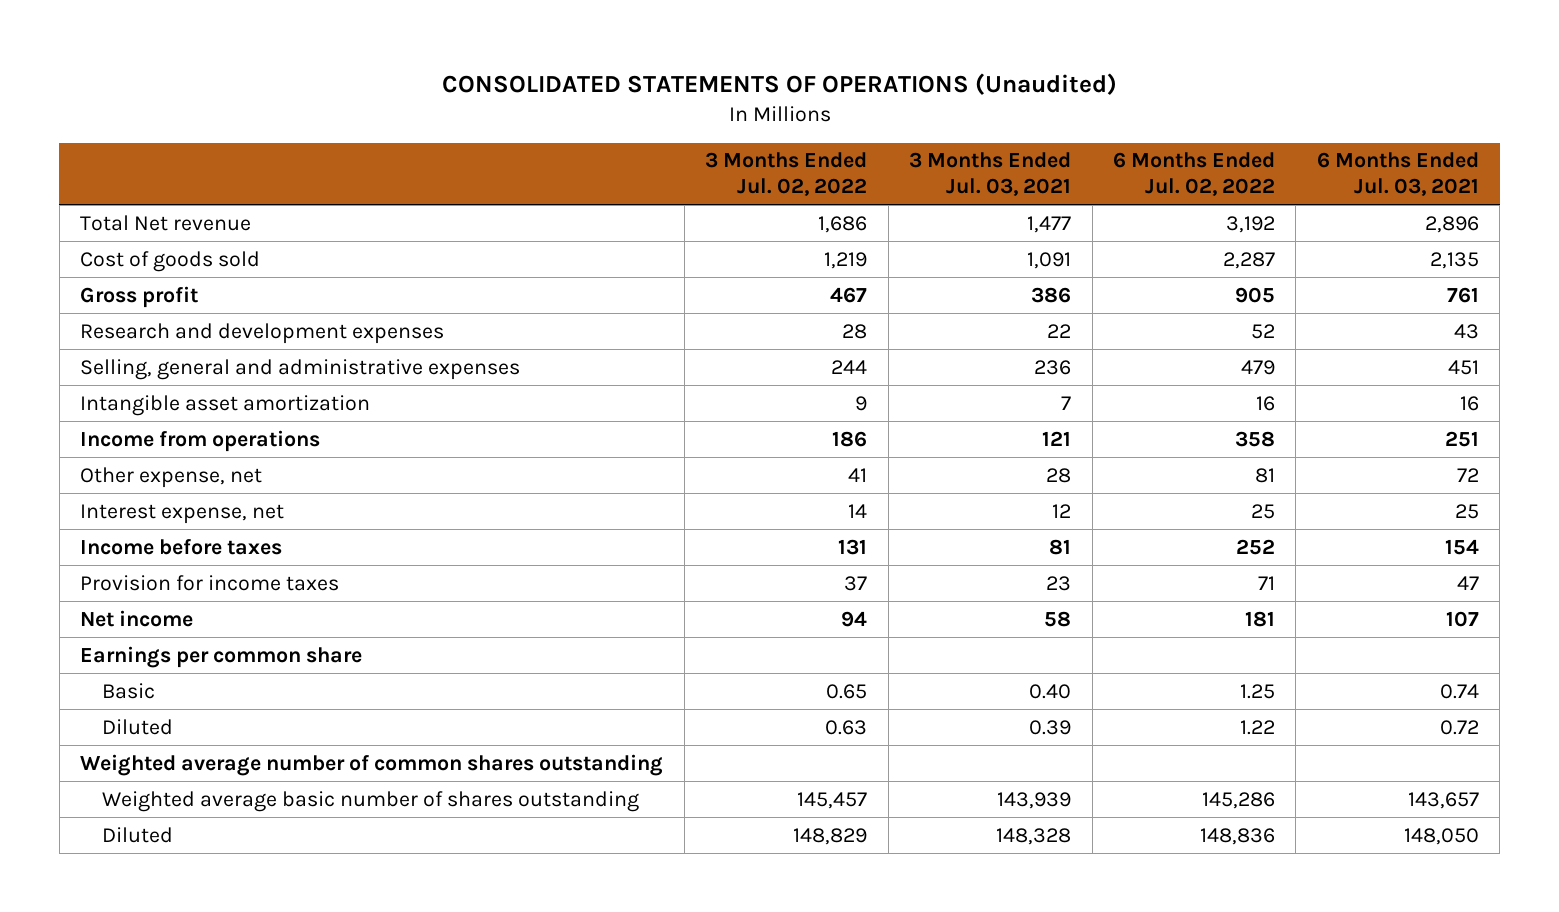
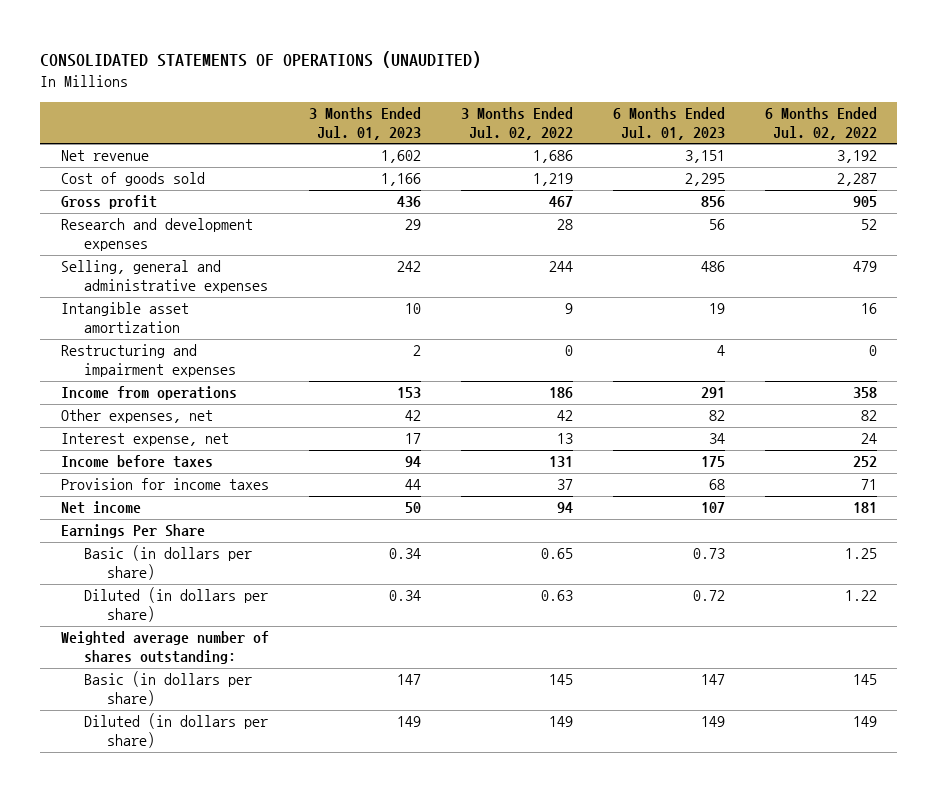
[441,73,1117,96] CONSOLIDATED STATEMENTS OF OPERATIONS (Unaudited) -> [40,50,482,68] CONSOLIDATED STATEMENTS OF OPERATIONS (UNAUDITED)
[909,152,1072,196] 3 Months Ended Jul. 03, 2021 -> none
[1316,152,1479,196] 6 Months Ended Jul. 03, 2021 -> none
none -> [308,107,421,140] 3 Months Ended Jul. 01, 2023
none -> [613,107,726,140] 6 Months Ended Jul. 01, 2023
[80,214,252,231] Total Net revenue -> [60,150,149,162] Net revenue
none -> [60,344,236,378] Restructuring and impairment expenses
[80,466,263,488] Other expense, net -> [60,409,213,424] Other expenses, net
[848,467,868,482] 41 -> [556,410,573,422] 42
[1254,467,1275,483] 81 -> [861,410,878,422] 82
[848,503,868,518] 14 -> [556,433,573,445] 13
[1250,503,1275,519] 25 -> [861,433,878,445] 24
[102,790,640,812] Weighted average basic number of shares outstanding -> none
[80,645,363,668] Earnings per common share -> [60,524,205,539] Earnings Per Share
[102,682,156,699] Basic -> [83,545,252,581] Basic (in dollars per share)
[102,718,174,735] Diluted -> [83,587,268,623] Diluted (in dollars per share)
[80,753,664,776] Weighted average number of common shares outstanding -> [60,631,269,665] Weighted average number of shares outstanding:
none -> [83,671,252,707] Basic (in dollars per share)
[102,826,174,843] Diluted -> [83,713,268,749] Diluted (in dollars per share)
[793,827,868,845] 148,829 -> [548,716,573,728] 149
[1199,827,1275,845] 148,836 -> [853,716,878,728] 149

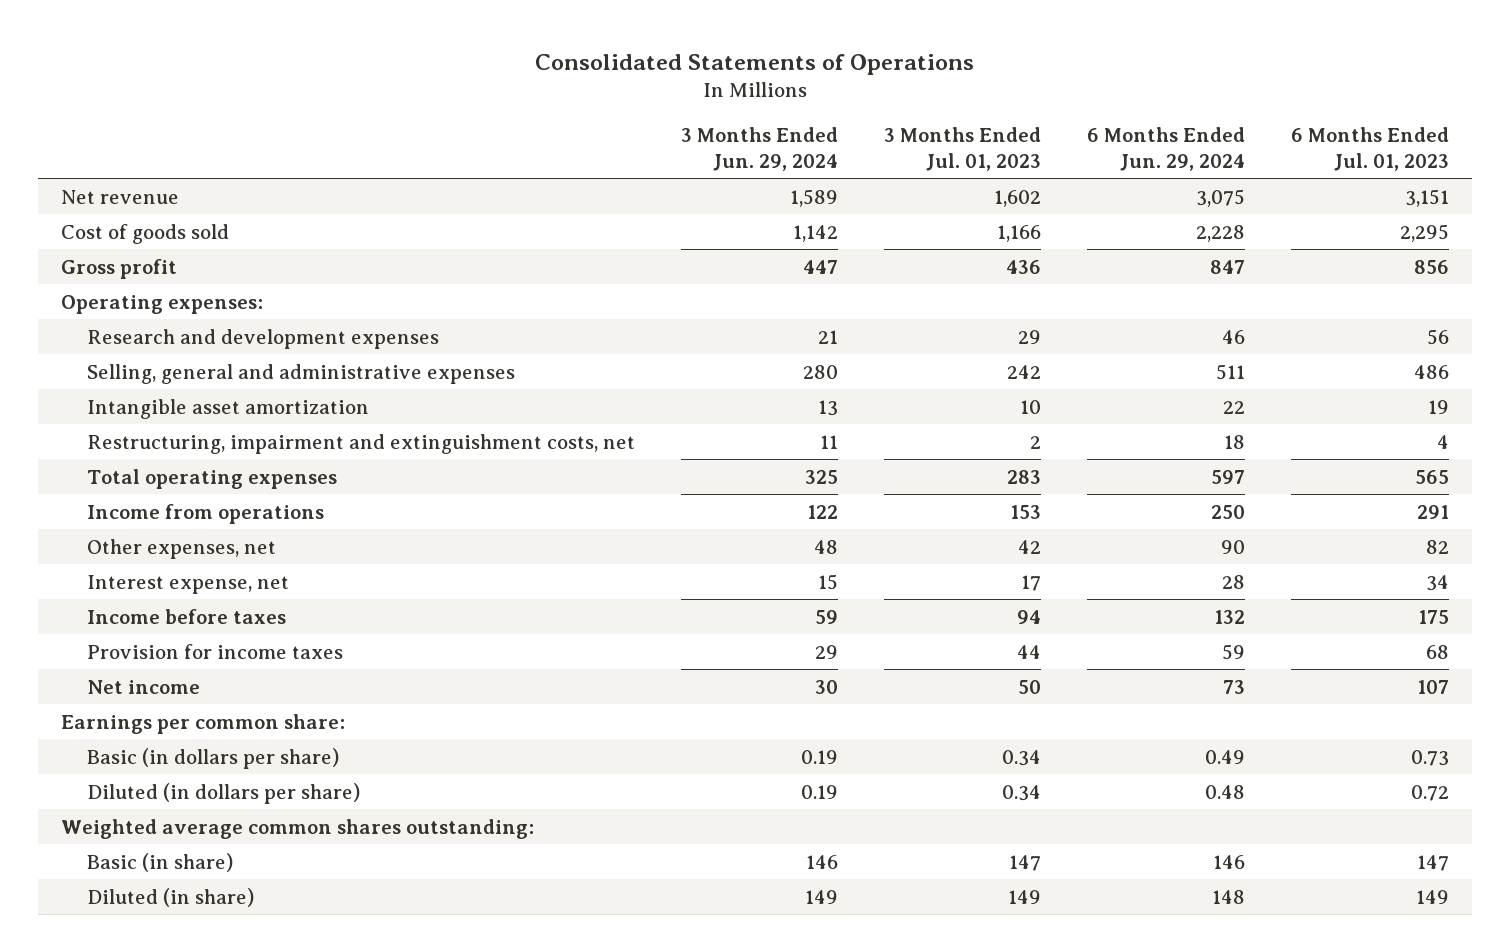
[40,50,482,68] CONSOLIDATED STATEMENTS OF OPERATIONS (UNAUDITED) -> [535,53,975,75] Consolidated Statements of Operations
[460,107,573,140] 3 Months Ended Jul. 02, 2022 -> none
[765,107,878,140] 6 Months Ended Jul. 02, 2022 -> none
none -> [680,127,838,171] 3 Months Ended Jun. 29, 2024
none -> [1087,127,1246,171] 6 Months Ended Jun. 29, 2024
none -> [60,294,263,314] Operating expenses:
[60,344,236,378] Restructuring and impairment expenses -> none
none -> [86,433,635,454] Restructuring, impairment and extinguishment costs, net
none -> [86,468,337,489] Total operating expenses
[60,524,205,539] Earnings Per Share -> [60,713,345,734] Earnings per common share:
[60,631,269,665] Weighted average number of shares outstanding: -> [60,818,534,839] Weighted average common shares outstanding:
[83,671,252,707] Basic (in dollars per share) -> [86,852,233,872] Basic (in share)
[83,713,268,749] Diluted (in dollars per share) -> [86,887,254,907] Diluted (in share)

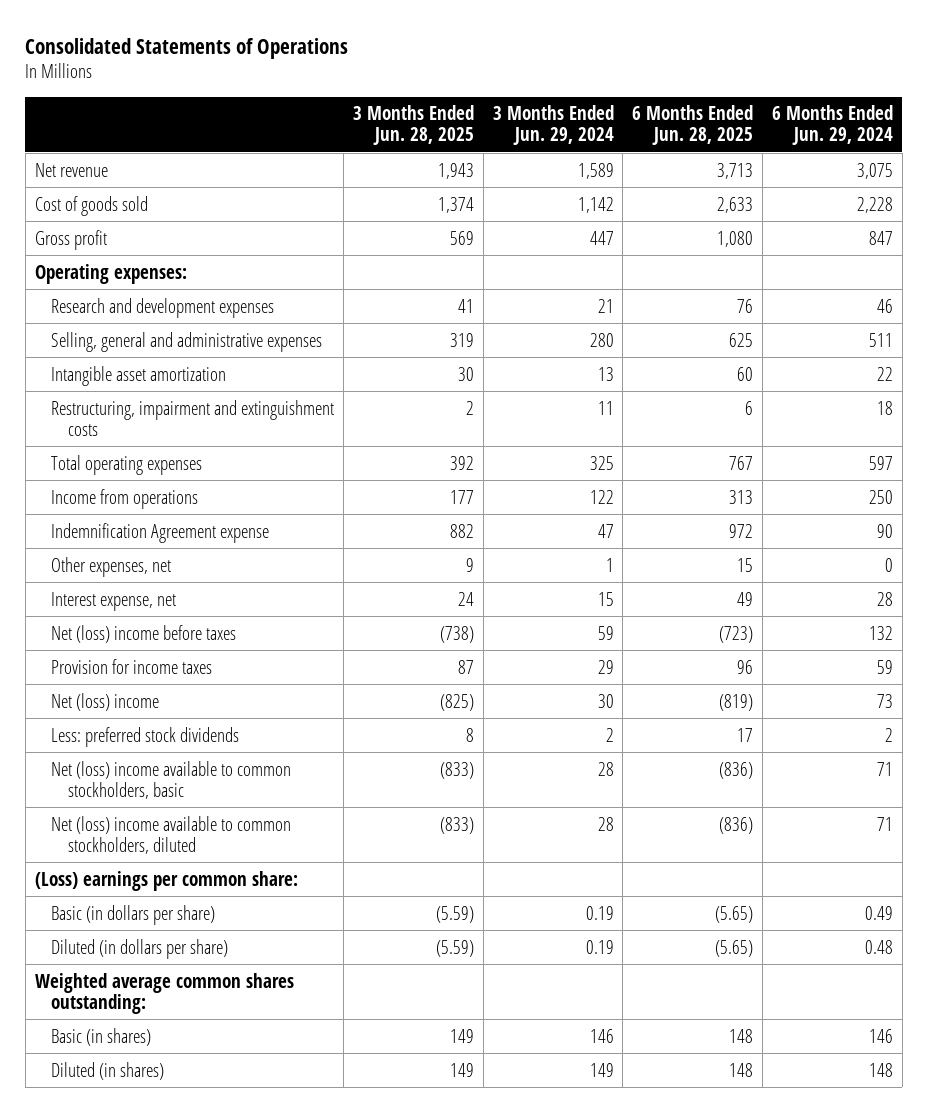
[883,127,1041,171] 3 Months Ended Jul. 01, 2023 -> none
[1291,127,1450,171] 6 Months Ended Jul. 01, 2023 -> none
none -> [352,105,474,146] 3 Months Ended Jun. 28, 2025
none -> [632,105,754,146] 6 Months Ended Jun. 28, 2025
[86,433,635,454] Restructuring, impairment and extinguishment costs, net -> [51,399,335,436] Restructuring, impairment and extinguishment costs
none -> [51,522,270,543] Indemnification Agreement expense
[813,539,838,554] 48 -> [605,557,614,572] 1
[1221,539,1246,554] 90 -> [885,557,894,572] 0
[86,608,286,624] Income before taxes -> [51,624,237,643] Net (loss) income before taxes
[86,679,200,694] Net income -> [51,692,160,711] Net (loss) income
none -> [51,726,240,747] Less: preferred stock dividends
none -> [51,760,292,799] Net (loss) income available to common stockholders, basic
none -> [51,815,292,854] Net (loss) income available to common stockholders, diluted
[60,713,345,734] Earnings per common share: -> [34,870,298,891] (Loss) earnings per common share:
[86,852,233,872] Basic (in share) -> [51,1027,152,1046] Basic (in shares)
[86,887,254,907] Diluted (in share) -> [51,1061,165,1080] Diluted (in shares)

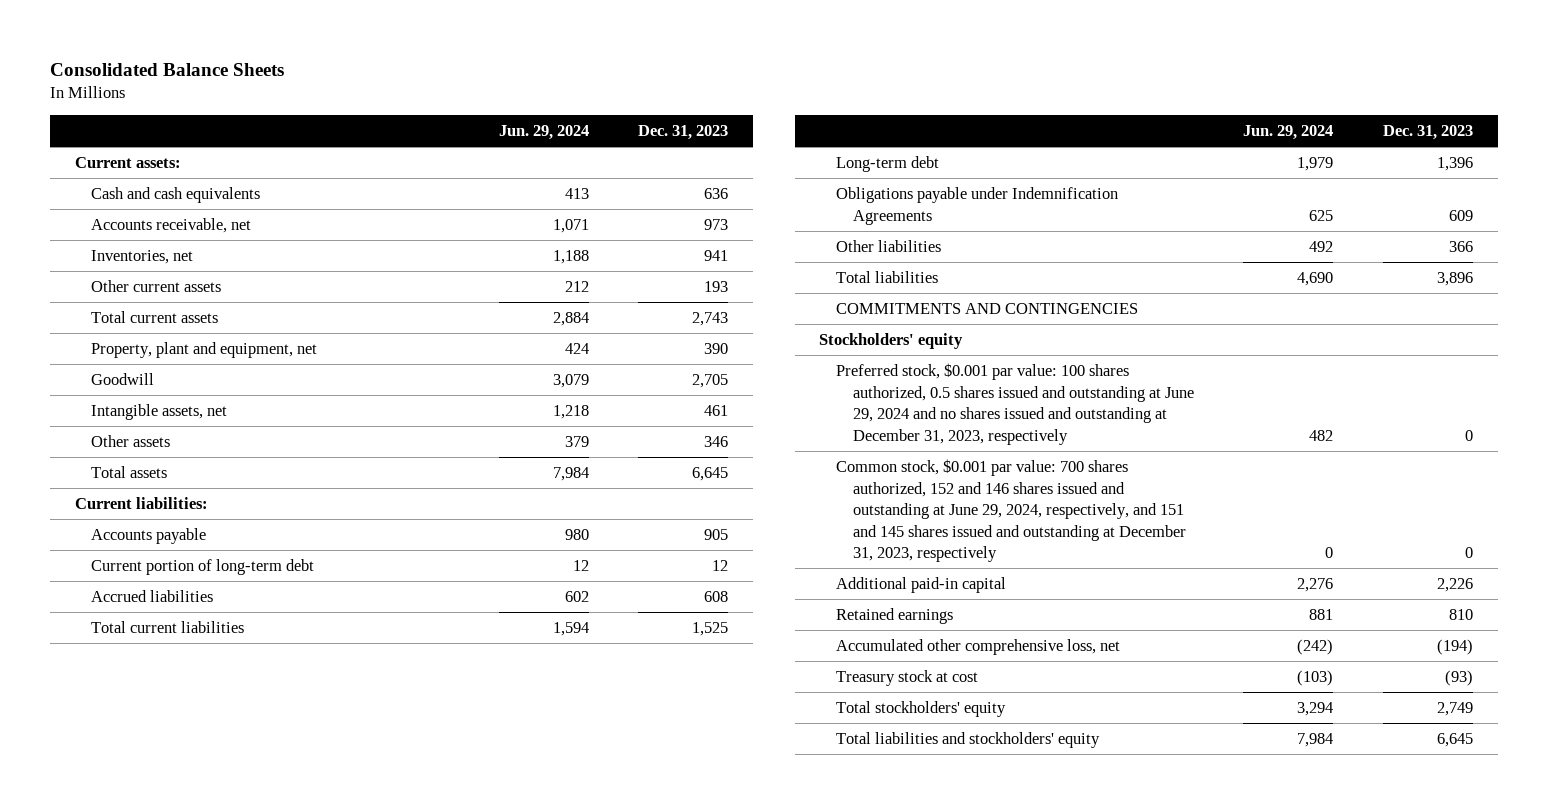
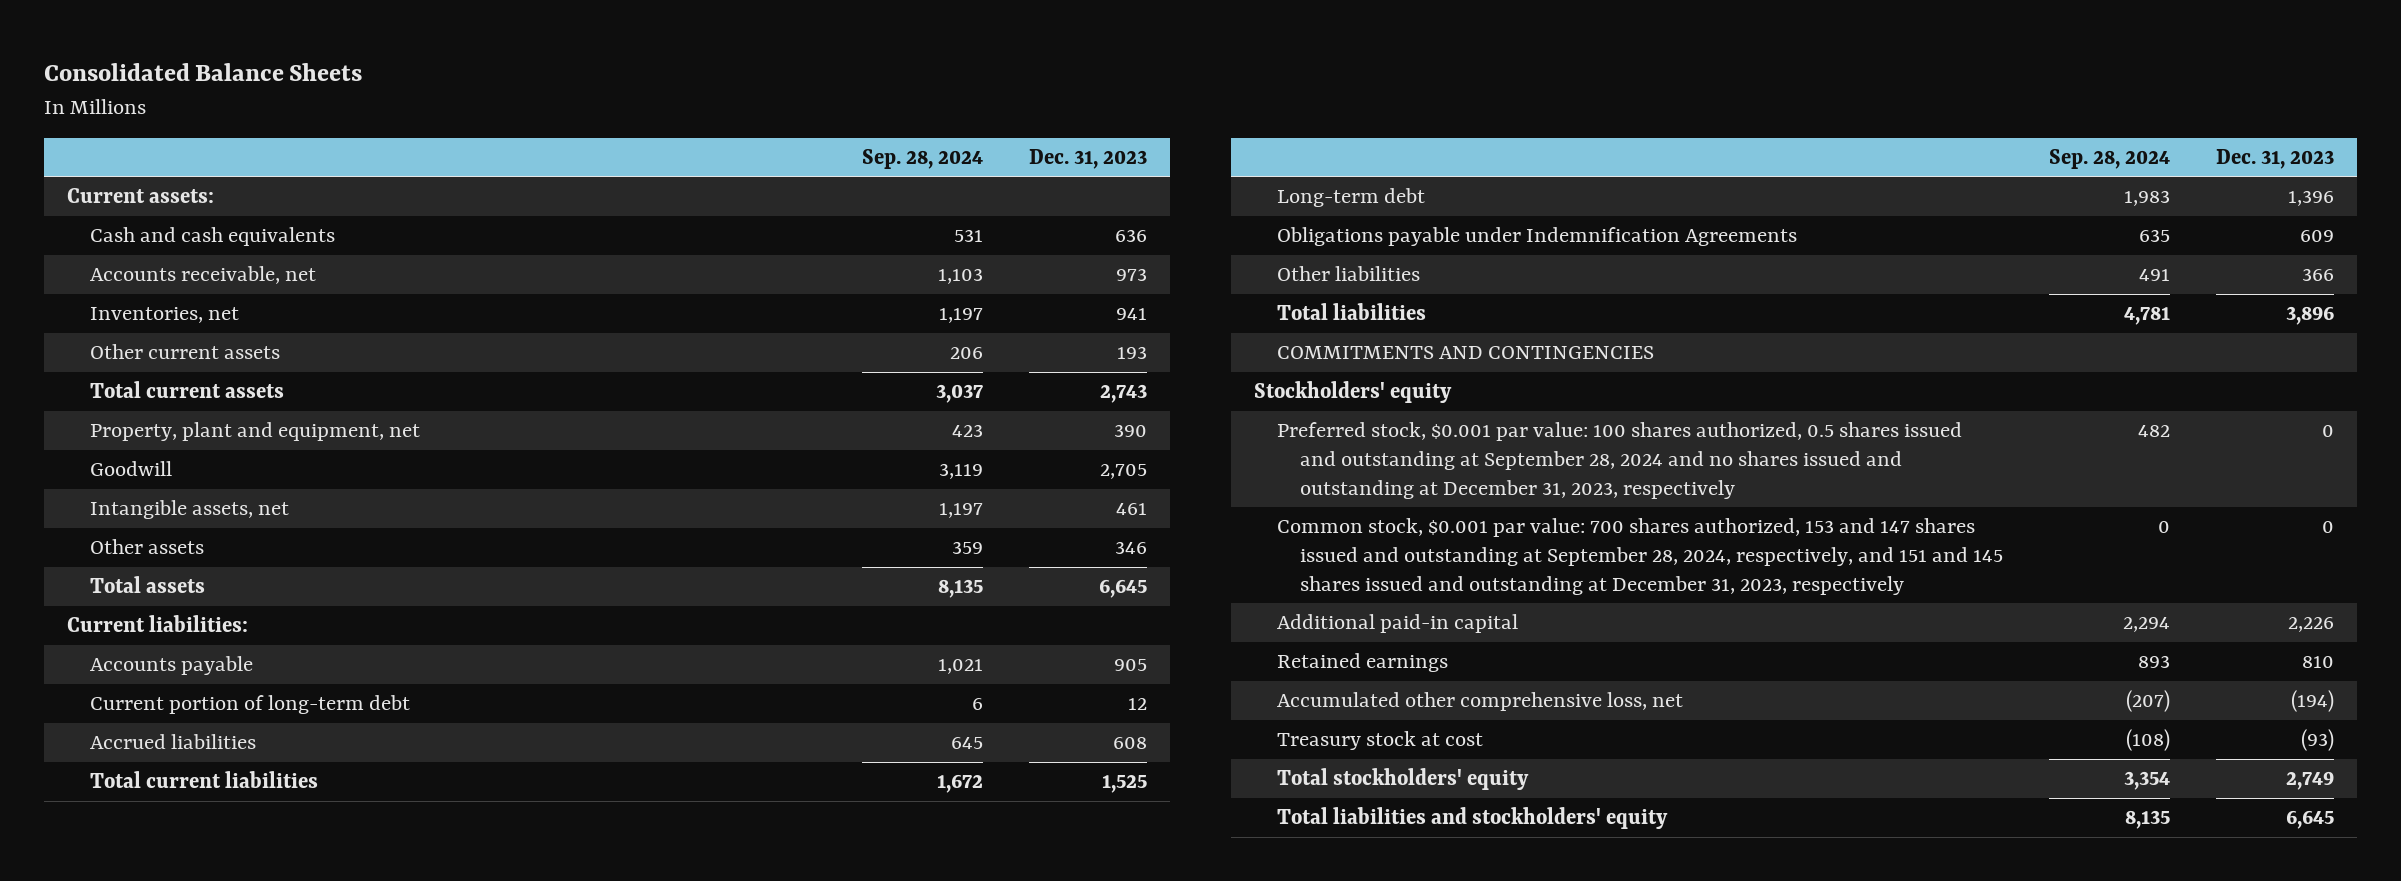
[498,125,589,141] Jun. 29, 2024 -> none
none -> [862,148,984,169] Sep. 28, 2024
[836,363,1194,445] Preferred stock, $0.001 par value: 100 shares authorized, 0.5 shares issued and outstanding at June 29, 2024 and no shares issued and outstanding at December 31, 2023, respectively -> [1276,422,1962,499] Preferred stock, $0.001 par value: 100 shares authorized, 0.5 shares issued and outstanding at September 28, 2024 and no shares issued and outstanding at December 31, 2023, respectively
[836,459,1186,563] Common stock, $0.001 par value: 700 shares authorized, 152 and 146 shares issued and outstanding at June 29, 2024, respectively, and 151 and 145 shares issued and outstanding at December 31, 2023, respectively -> [1276,518,2004,595] Common stock, $0.001 par value: 700 shares authorized, 153 and 147 shares issued and outstanding at September 28, 2024, respectively, and 151 and 145 shares issued and outstanding at December 31, 2023, respectively

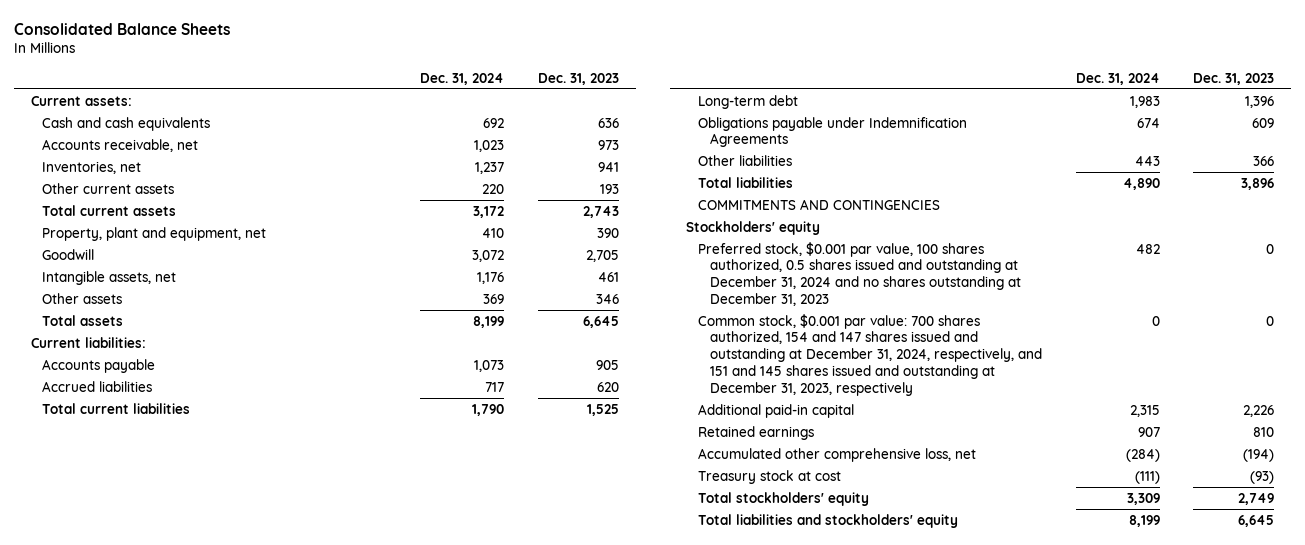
[862,148,984,169] Sep. 28, 2024 -> none
none -> [419,72,504,85] Dec. 31, 2024
[89,695,410,715] Current portion of long-term debt -> none
[1113,737,1148,750] 608 -> [596,381,619,392] 620
[1276,422,1962,499] Preferred stock, $0.001 par value: 100 shares authorized, 0.5 shares issued and outstanding at September 28, 2024 and no shares issued and outstanding at December 31, 2023, respectively -> [698,241,1021,306] Preferred stock, $0.001 par value, 100 shares authorized, 0.5 shares issued and outstanding at December 31, 2024 and no shares outstanding at December 31, 2023
[1276,518,2004,595] Common stock, $0.001 par value: 700 shares authorized, 153 and 147 shares issued and outstanding at September 28, 2024, respectively, and 151 and 145 shares issued and outstanding at December 31, 2023, respectively -> [698,313,1042,396] Common stock, $0.001 par value: 700 shares authorized, 154 and 147 shares issued and outstanding at December 31, 2024, respectively, and 151 and 145 shares issued and outstanding at December 31, 2023, respectively

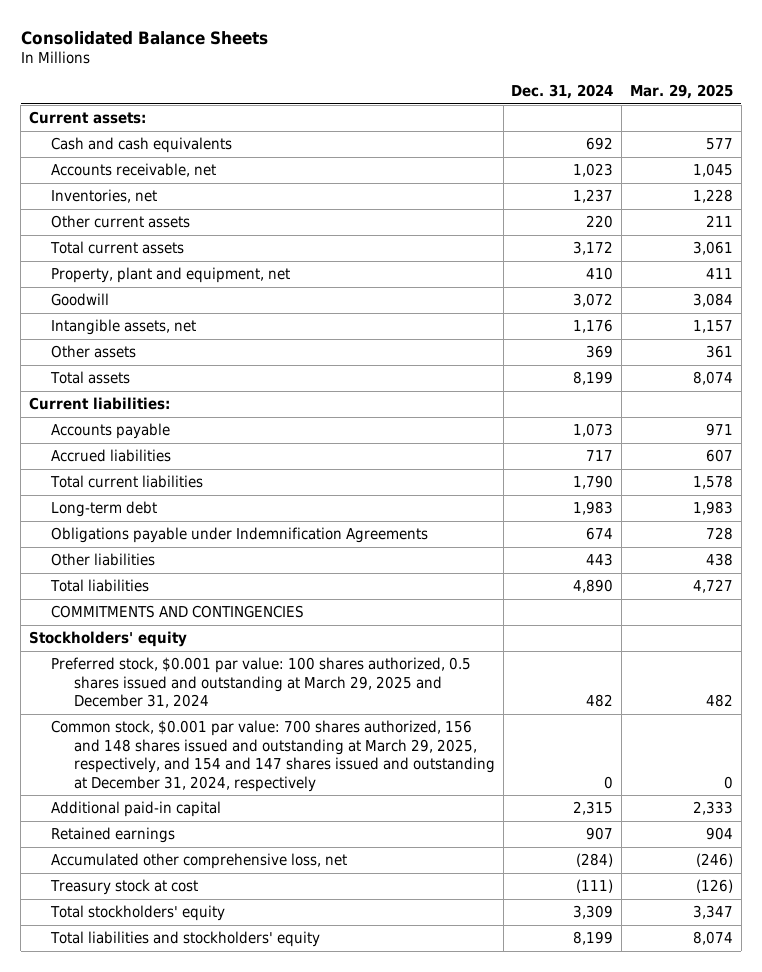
[537,72,619,85] Dec. 31, 2023 -> none
none -> [630,84,734,100] Mar. 29, 2025
[698,241,1021,306] Preferred stock, $0.001 par value, 100 shares authorized, 0.5 shares issued and outstanding at December 31, 2024 and no shares outstanding at December 31, 2023 -> [51,657,472,709] Preferred stock, $0.001 par value: 100 shares authorized, 0.5 shares issued and outstanding at March 29, 2025 and December 31, 2024
[698,313,1042,396] Common stock, $0.001 par value: 700 shares authorized, 154 and 147 shares issued and outstanding at December 31, 2024, respectively, and 151 and 145 shares issued and outstanding at December 31, 2023, respectively -> [51,720,495,792] Common stock, $0.001 par value: 700 shares authorized, 156 and 148 shares issued and outstanding at March 29, 2025, respectively, and 154 and 147 shares issued and outstanding at December 31, 2024, respectively

